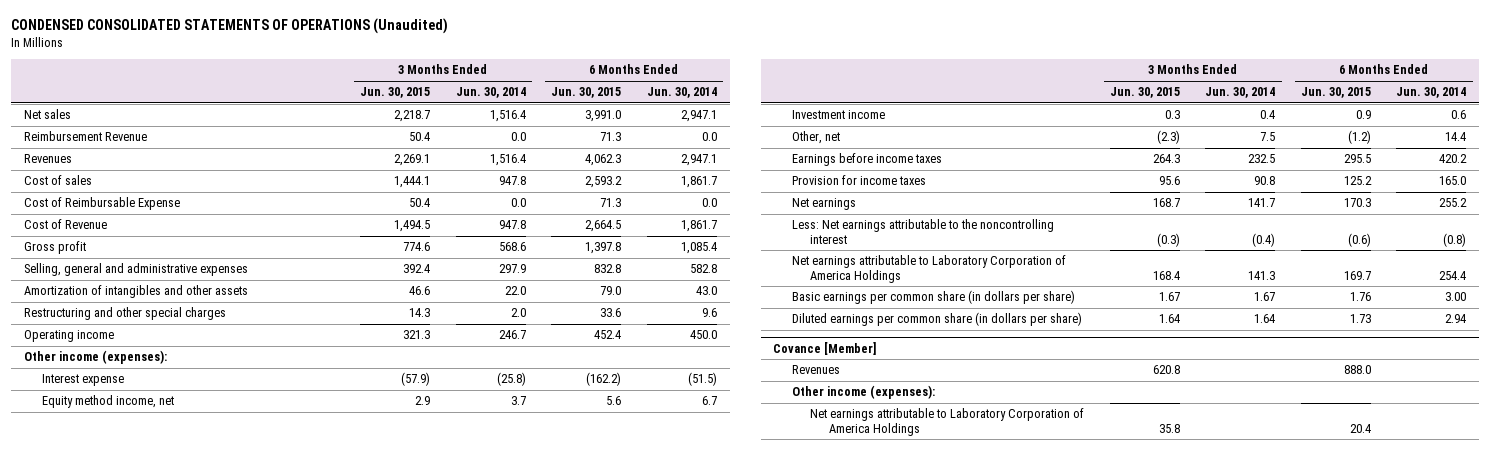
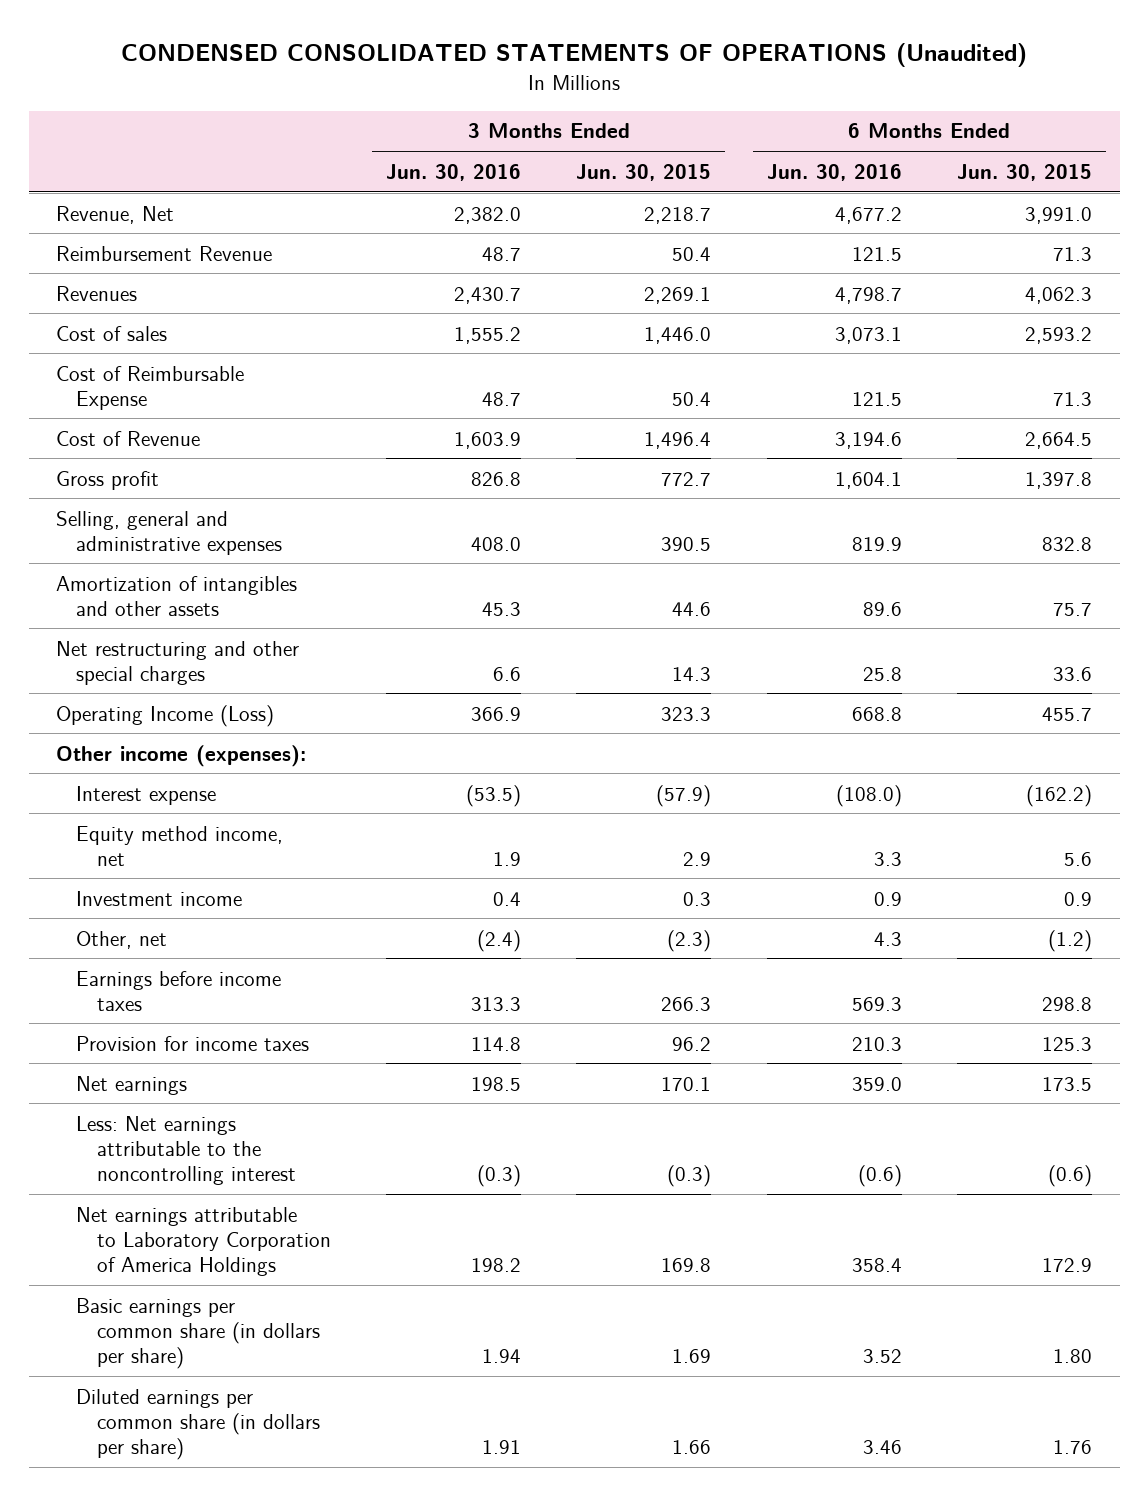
[455,87,526,99] Jun. 30, 2014 -> none
[646,87,717,99] Jun. 30, 2014 -> none
none -> [385,163,521,181] Jun. 30, 2016
none -> [766,163,902,181] Jun. 30, 2016
[23,109,71,120] Net sales -> [56,205,175,224] Revenue, Net
[394,176,431,189] 1,444.1 -> [644,326,712,344] 1,446.0
[394,220,431,233] 1,494.5 -> [644,431,712,449] 1,496.4
[403,242,431,252] 774.6 -> [661,471,712,486] 772.7
[403,264,431,274] 392.4 -> [661,536,712,551] 390.5
[409,286,431,296] 46.6 -> [672,601,712,616] 44.6
[600,286,622,296] 79.0 -> [1052,602,1092,616] 75.7
[23,307,226,321] Restructuring and other special charges -> [56,640,300,685] Net restructuring and other special charges
[23,330,114,343] Operating income -> [56,704,275,727] Operating Income (Loss)
[403,330,431,340] 321.3 -> [661,706,712,721] 323.3
[594,330,622,340] 452.4 -> [1041,706,1092,721] 455.7
[1152,154,1180,164] 264.3 -> [661,996,712,1011] 266.3
[1343,154,1371,164] 295.5 -> [1041,996,1092,1011] 298.8
[1158,176,1180,186] 95.6 -> [672,1036,712,1051] 96.2
[1343,176,1372,186] 125.2 -> [1041,1036,1092,1051] 125.3
[1152,198,1180,208] 168.7 -> [661,1076,712,1091] 170.1
[1343,198,1371,208] 170.3 -> [1041,1076,1092,1091] 173.5
[773,341,877,355] Covance [Member] -> none
[791,365,840,375] Revenues -> none
[791,385,935,400] Other income (expenses): -> none
[810,408,1085,436] Net earnings attributable to Laboratory Corporation of America Holdings -> none
[1152,270,1180,280] 168.4 -> [661,1257,712,1272] 169.8
[1343,270,1371,280] 169.7 -> [1041,1257,1092,1272] 172.9
[1158,292,1180,302] 1.67 -> [672,1348,712,1363] 1.69
[1349,292,1371,302] 1.76 -> [1052,1348,1092,1363] 1.80
[1158,314,1180,324] 1.64 -> [672,1439,712,1454] 1.66
[1349,314,1371,324] 1.73 -> [1052,1439,1092,1454] 1.76

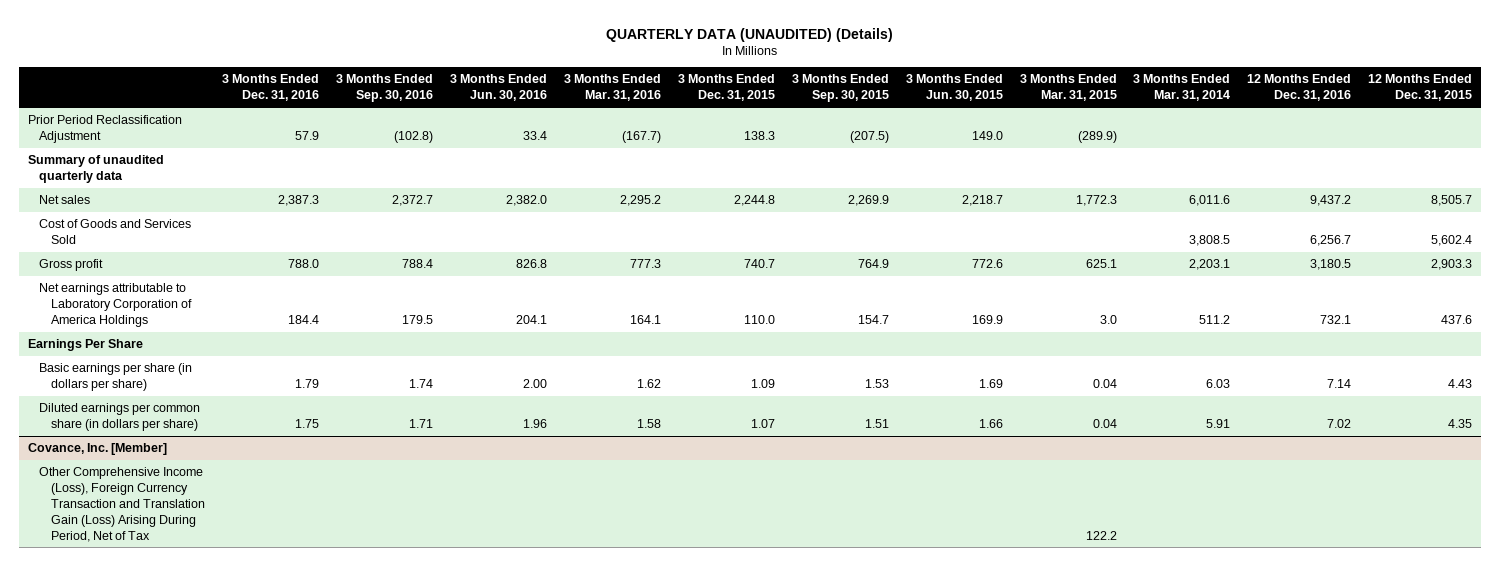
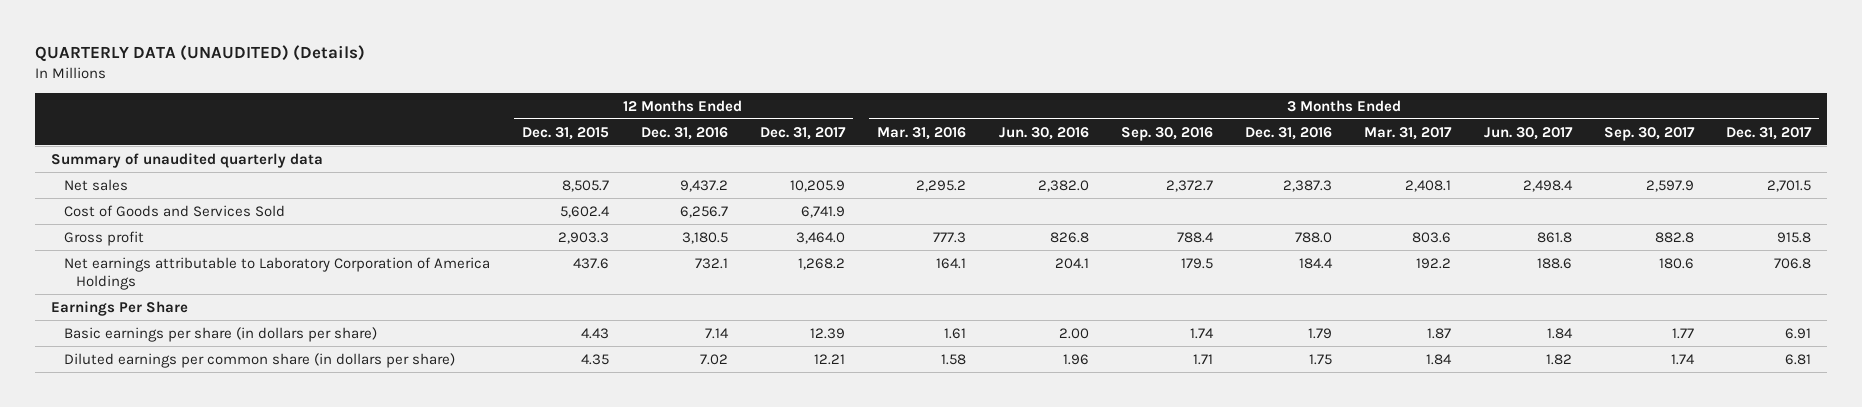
[677,74,775,102] 3 Months Ended Dec. 31, 2015 -> none
[791,74,889,103] 3 Months Ended Sep. 30, 2015 -> none
[905,74,1003,102] 3 Months Ended Jun. 30, 2015 -> none
[1019,74,1117,102] 3 Months Ended Mar. 31, 2015 -> none
[1133,74,1231,102] 3 Months Ended Mar. 31, 2014 -> none
none -> [760,126,847,140] Dec. 31, 2017
none -> [1364,126,1453,140] Mar. 31, 2017
none -> [1483,126,1573,140] Jun. 30, 2017
none -> [1603,126,1695,141] Sep. 30, 2017
none -> [1726,126,1813,140] Dec. 31, 2017
[27,115,182,144] Prior Period Reclassification Adjustment -> none
[636,379,661,389] 1.62 -> [944,327,967,339] 1.61
[27,443,167,456] Covance, Inc. [Member] -> none
[39,467,205,542] Other Comprehensive Income (Loss), Foreign Currency Transaction and Translation Gain (Loss) Arising During Period, Net of Tax -> none

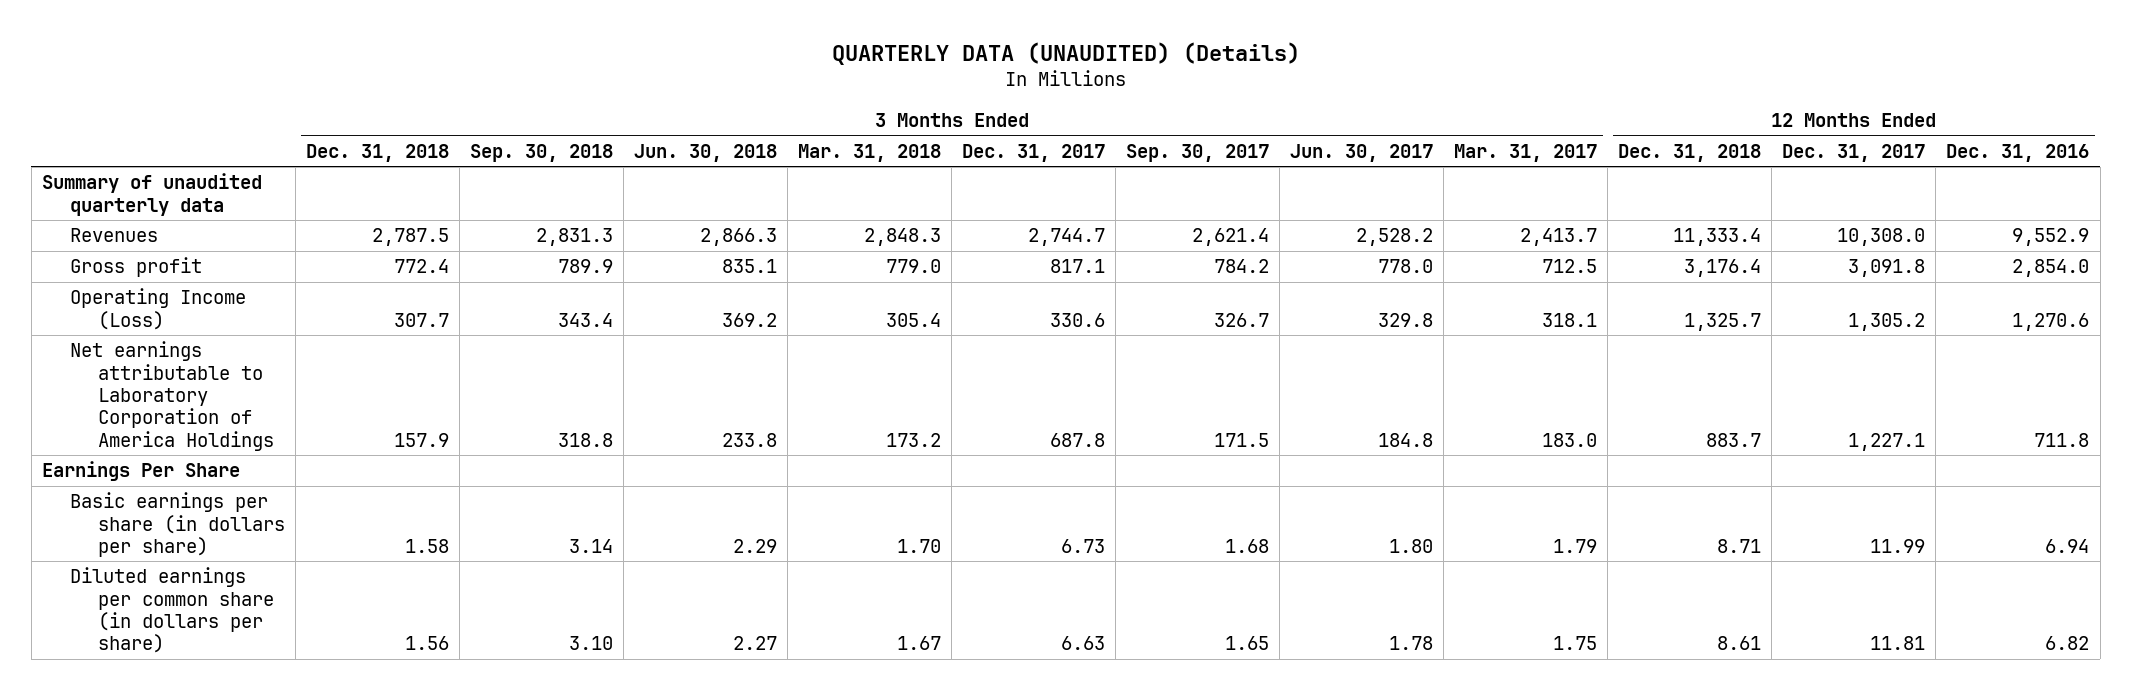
[521,126,609,140] Dec. 31, 2015 -> none
[877,126,967,140] Mar. 31, 2016 -> none
[998,126,1089,140] Jun. 30, 2016 -> none
[1120,126,1213,141] Sep. 30, 2016 -> none
[1245,126,1333,140] Dec. 31, 2016 -> none
none -> [306,143,450,162] Dec. 31, 2018
none -> [470,143,614,162] Sep. 30, 2018
none -> [634,143,778,162] Jun. 30, 2018
none -> [798,143,942,162] Mar. 31, 2018
none -> [1618,143,1762,162] Dec. 31, 2018
[63,178,128,191] Net sales -> none
[63,204,285,217] Cost of Goods and Services Sold -> none
none -> [70,228,159,243] Revenues
[681,231,728,244] 3,180.5 -> [2012,259,2090,278] 2,854.0
[796,231,846,244] 3,464.0 -> [1848,259,1926,278] 3,091.8
[1412,231,1452,243] 803.6 -> [1542,259,1598,274] 712.5
[1536,231,1572,243] 861.8 -> [1378,259,1434,274] 778.0
[1654,231,1694,243] 882.8 -> [1214,259,1270,274] 784.2
[1777,231,1812,243] 915.8 -> [1050,259,1106,274] 817.1
none -> [70,288,247,330] Operating Income (Loss)
[694,257,728,269] 732.1 -> [2034,432,2090,447] 711.8
[798,257,846,270] 1,268.2 -> [1848,432,1926,451] 1,227.1
[1416,257,1452,269] 192.2 -> [1542,432,1598,447] 183.0
[1536,257,1572,269] 188.6 -> [1378,432,1434,447] 184.8
[1658,257,1694,269] 180.6 -> [1214,432,1270,447] 171.5
[1774,257,1812,269] 706.8 -> [1050,432,1106,447] 687.8
[704,327,729,339] 7.14 -> [2045,539,2090,554] 6.94
[810,327,846,339] 12.39 -> [1870,539,1926,554] 11.99
[1427,327,1452,339] 1.87 -> [1553,539,1598,554] 1.79
[1546,327,1573,339] 1.84 -> [1389,539,1434,554] 1.80
[1671,327,1694,339] 1.77 -> [1225,539,1270,554] 1.68
[1785,327,1812,339] 6.91 -> [1061,539,1106,554] 6.73
[699,353,728,365] 7.02 -> [2045,636,2090,651] 6.82
[814,353,846,365] 12.21 -> [1870,636,1926,651] 11.81
[1426,353,1453,365] 1.84 -> [1553,636,1598,651] 1.75
[1545,353,1572,365] 1.82 -> [1389,636,1434,651] 1.78
[1670,353,1695,365] 1.74 -> [1225,636,1270,651] 1.65
[1785,353,1812,365] 6.81 -> [1061,636,1106,651] 6.63

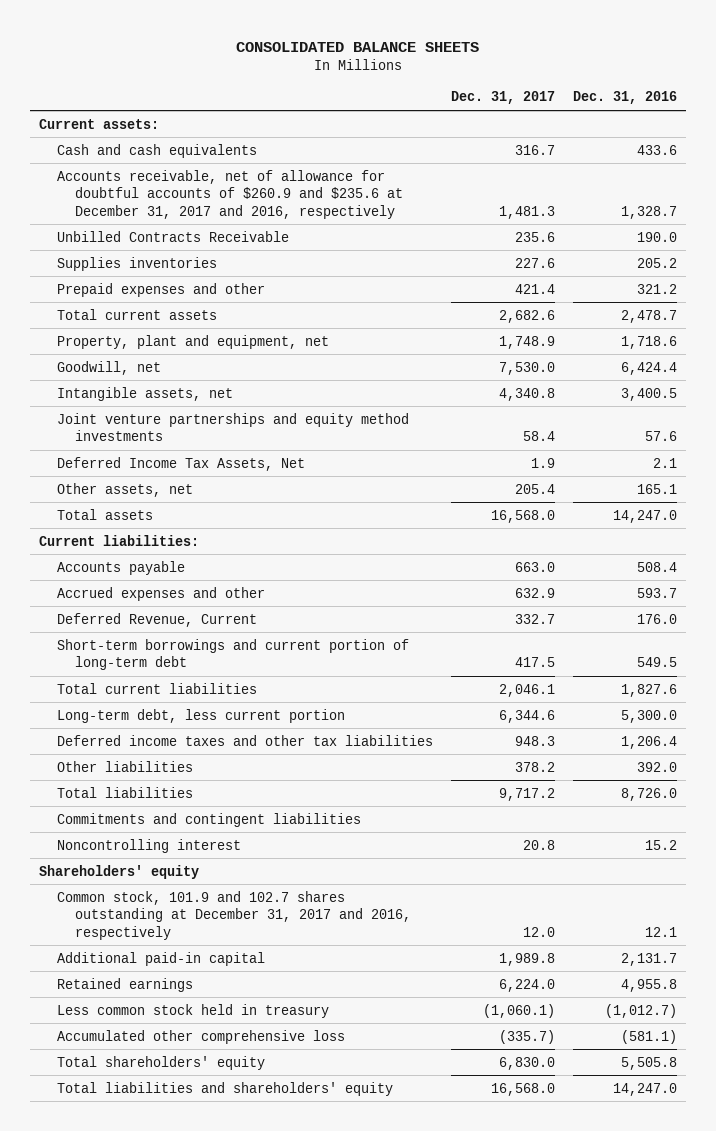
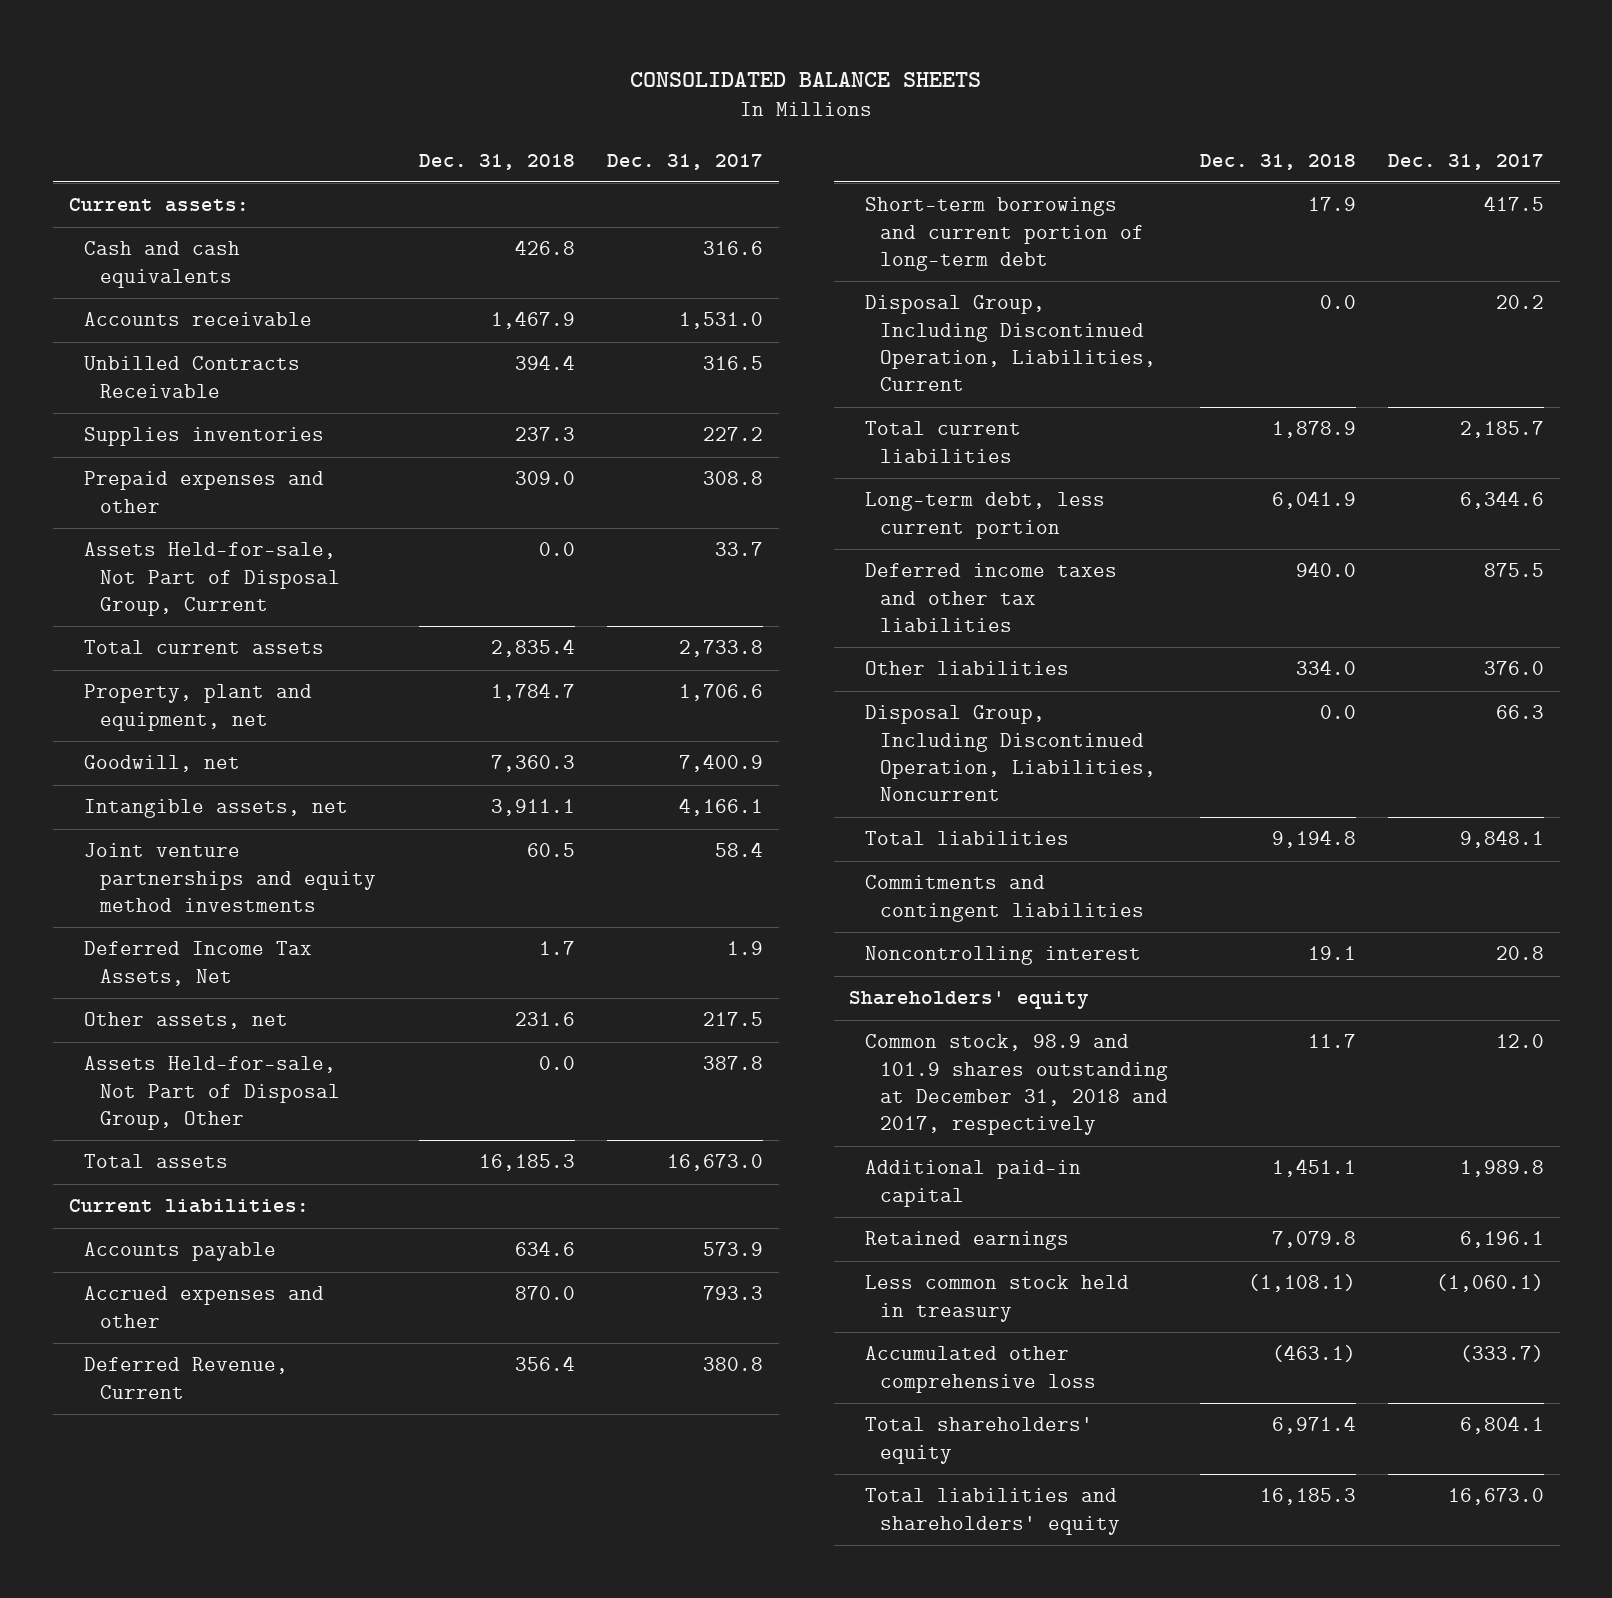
[572,91,677,105] Dec. 31, 2016 -> none
none -> [419,153,576,170] Dec. 31, 2018
[57,169,404,219] Accounts receivable, net of allowance for doubtful accounts of $260.9 and $235.6 at December 31, 2017 and 2016, respectively -> none
[515,144,556,155] 316.7 -> [703,241,764,256] 316.6
none -> [84,312,313,327] Accounts receivable
[515,231,556,242] 235.6 -> [703,356,764,371] 316.5
[515,257,556,268] 227.6 -> [703,427,764,442] 227.2
[515,283,556,294] 421.4 -> [703,471,764,486] 308.8
none -> [84,542,340,617] Assets Held-for-sale, Not Part of Disposal Group, Current
[499,309,556,323] 2,682.6 -> [679,640,764,658] 2,733.8
[499,335,556,349] 1,748.9 -> [679,684,764,702] 1,706.6
[499,361,556,375] 7,530.0 -> [679,754,764,773] 7,400.9
[499,387,556,401] 4,340.8 -> [679,798,764,817] 4,166.1
[515,483,556,494] 205.4 -> [703,1012,764,1027] 217.5
none -> [84,1056,340,1131] Assets Held-for-sale, Not Part of Disposal Group, Other
[491,509,556,523] 16,568.0 -> [667,1154,764,1172] 16,673.0
[515,561,556,572] 663.0 -> [703,1242,764,1257] 573.9
[515,587,556,598] 632.9 -> [703,1286,764,1301] 793.3
[515,613,556,624] 332.7 -> [703,1357,764,1372] 380.8
none -> [864,295,1157,392] Disposal Group, Including Discontinued Operation, Liabilities, Current
[499,683,556,697] 2,046.1 -> [1459,421,1544,439] 2,185.7
[515,735,556,746] 948.3 -> [1483,563,1544,578] 875.5
[515,761,556,772] 378.2 -> [1483,661,1544,676] 376.0
none -> [864,705,1157,802] Disposal Group, Including Discontinued Operation, Liabilities, Noncurrent
[499,787,556,801] 9,717.2 -> [1459,830,1544,849] 9,848.1
[57,890,412,940] Common stock, 101.9 and 102.7 shares outstanding at December 31, 2017 and 2016, respectively -> [864,1034,1169,1136] Common stock, 98.9 and 101.9 shares outstanding at December 31, 2018 and 2017, respectively
[499,978,556,992] 6,224.0 -> [1459,1231,1544,1249] 6,196.1
[499,1029,556,1044] (335.7) -> [1459,1345,1544,1363] (333.7)
[499,1056,556,1070] 6,830.0 -> [1459,1416,1544,1435] 6,804.1
[491,1082,556,1096] 16,568.0 -> [1447,1488,1544,1506] 16,673.0

